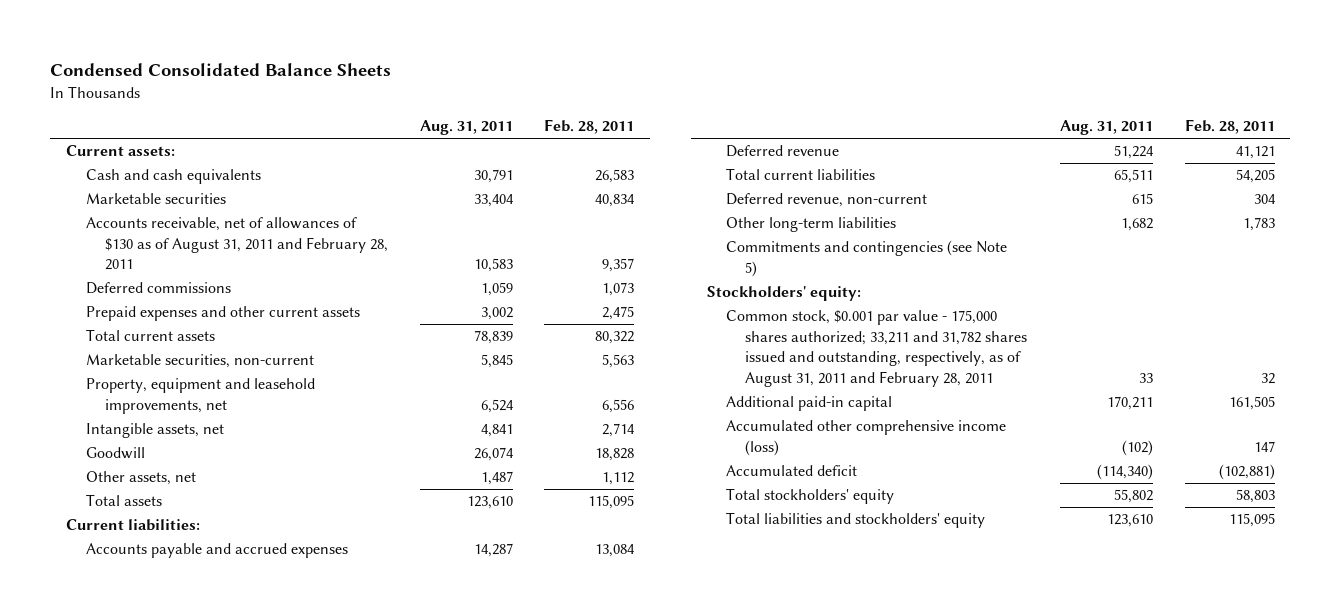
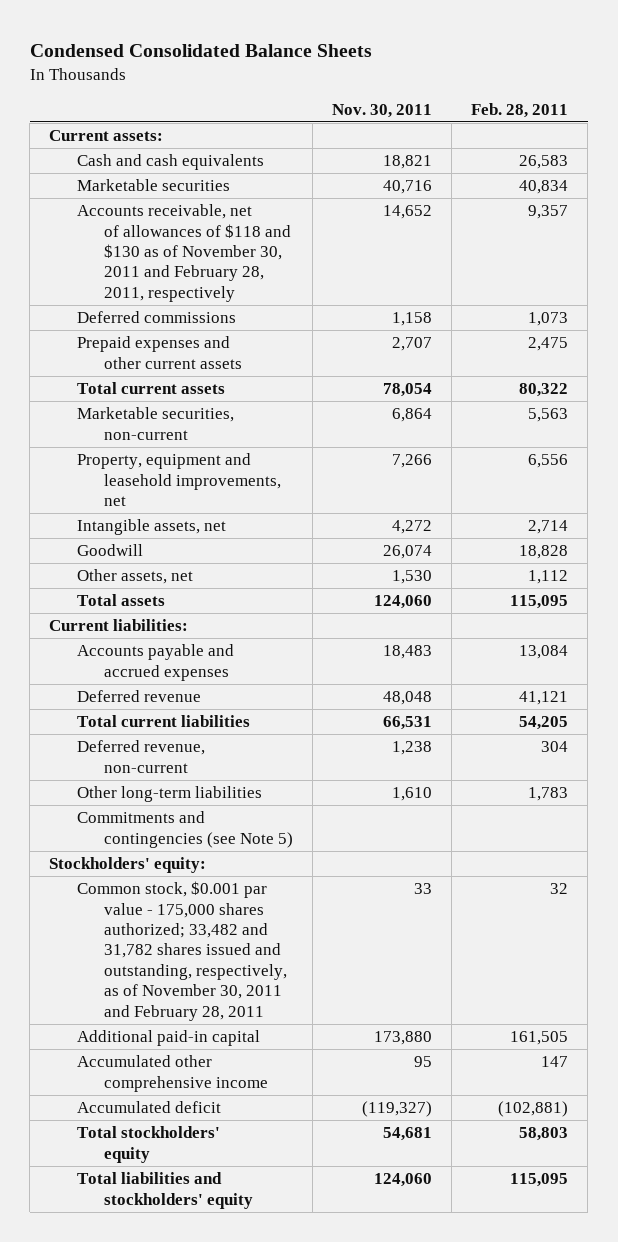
[419,120,513,136] Aug. 31, 2011 -> none
none -> [331,103,432,118] Nov. 30, 2011
[85,217,389,271] Accounts receivable, net of allowances of $130 as of August 31, 2011 and February 28, 2011 -> [76,204,291,302] Accounts receivable, net of allowances of $118 and $130 as of November 30, 2011 and February 28, 2011, respectively
[725,310,1028,387] Common stock, $0.001 par value - 175,000 shares authorized; 33,211 and 31,782 shares issued and outstanding, respectively, as of August 31, 2011 and February 28, 2011 -> [76,881,287,1021] Common stock, $0.001 par value - 175,000 shares authorized; 33,482 and 31,782 shares issued and outstanding, respectively, as of November 30, 2011 and February 28, 2011
[725,420,1006,456] Accumulated other comprehensive income (loss) -> [76,1055,268,1092] Accumulated other comprehensive income

